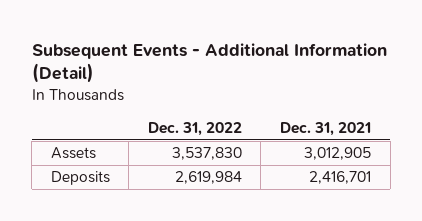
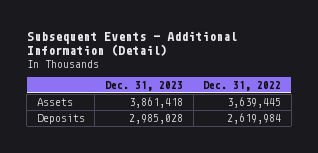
[280,121,372,136] Dec. 31, 2021 -> none
none -> [104,81,183,92] Dec. 31, 2023
[171,147,242,161] 3,537,830 -> [227,97,282,109] 3,639,445

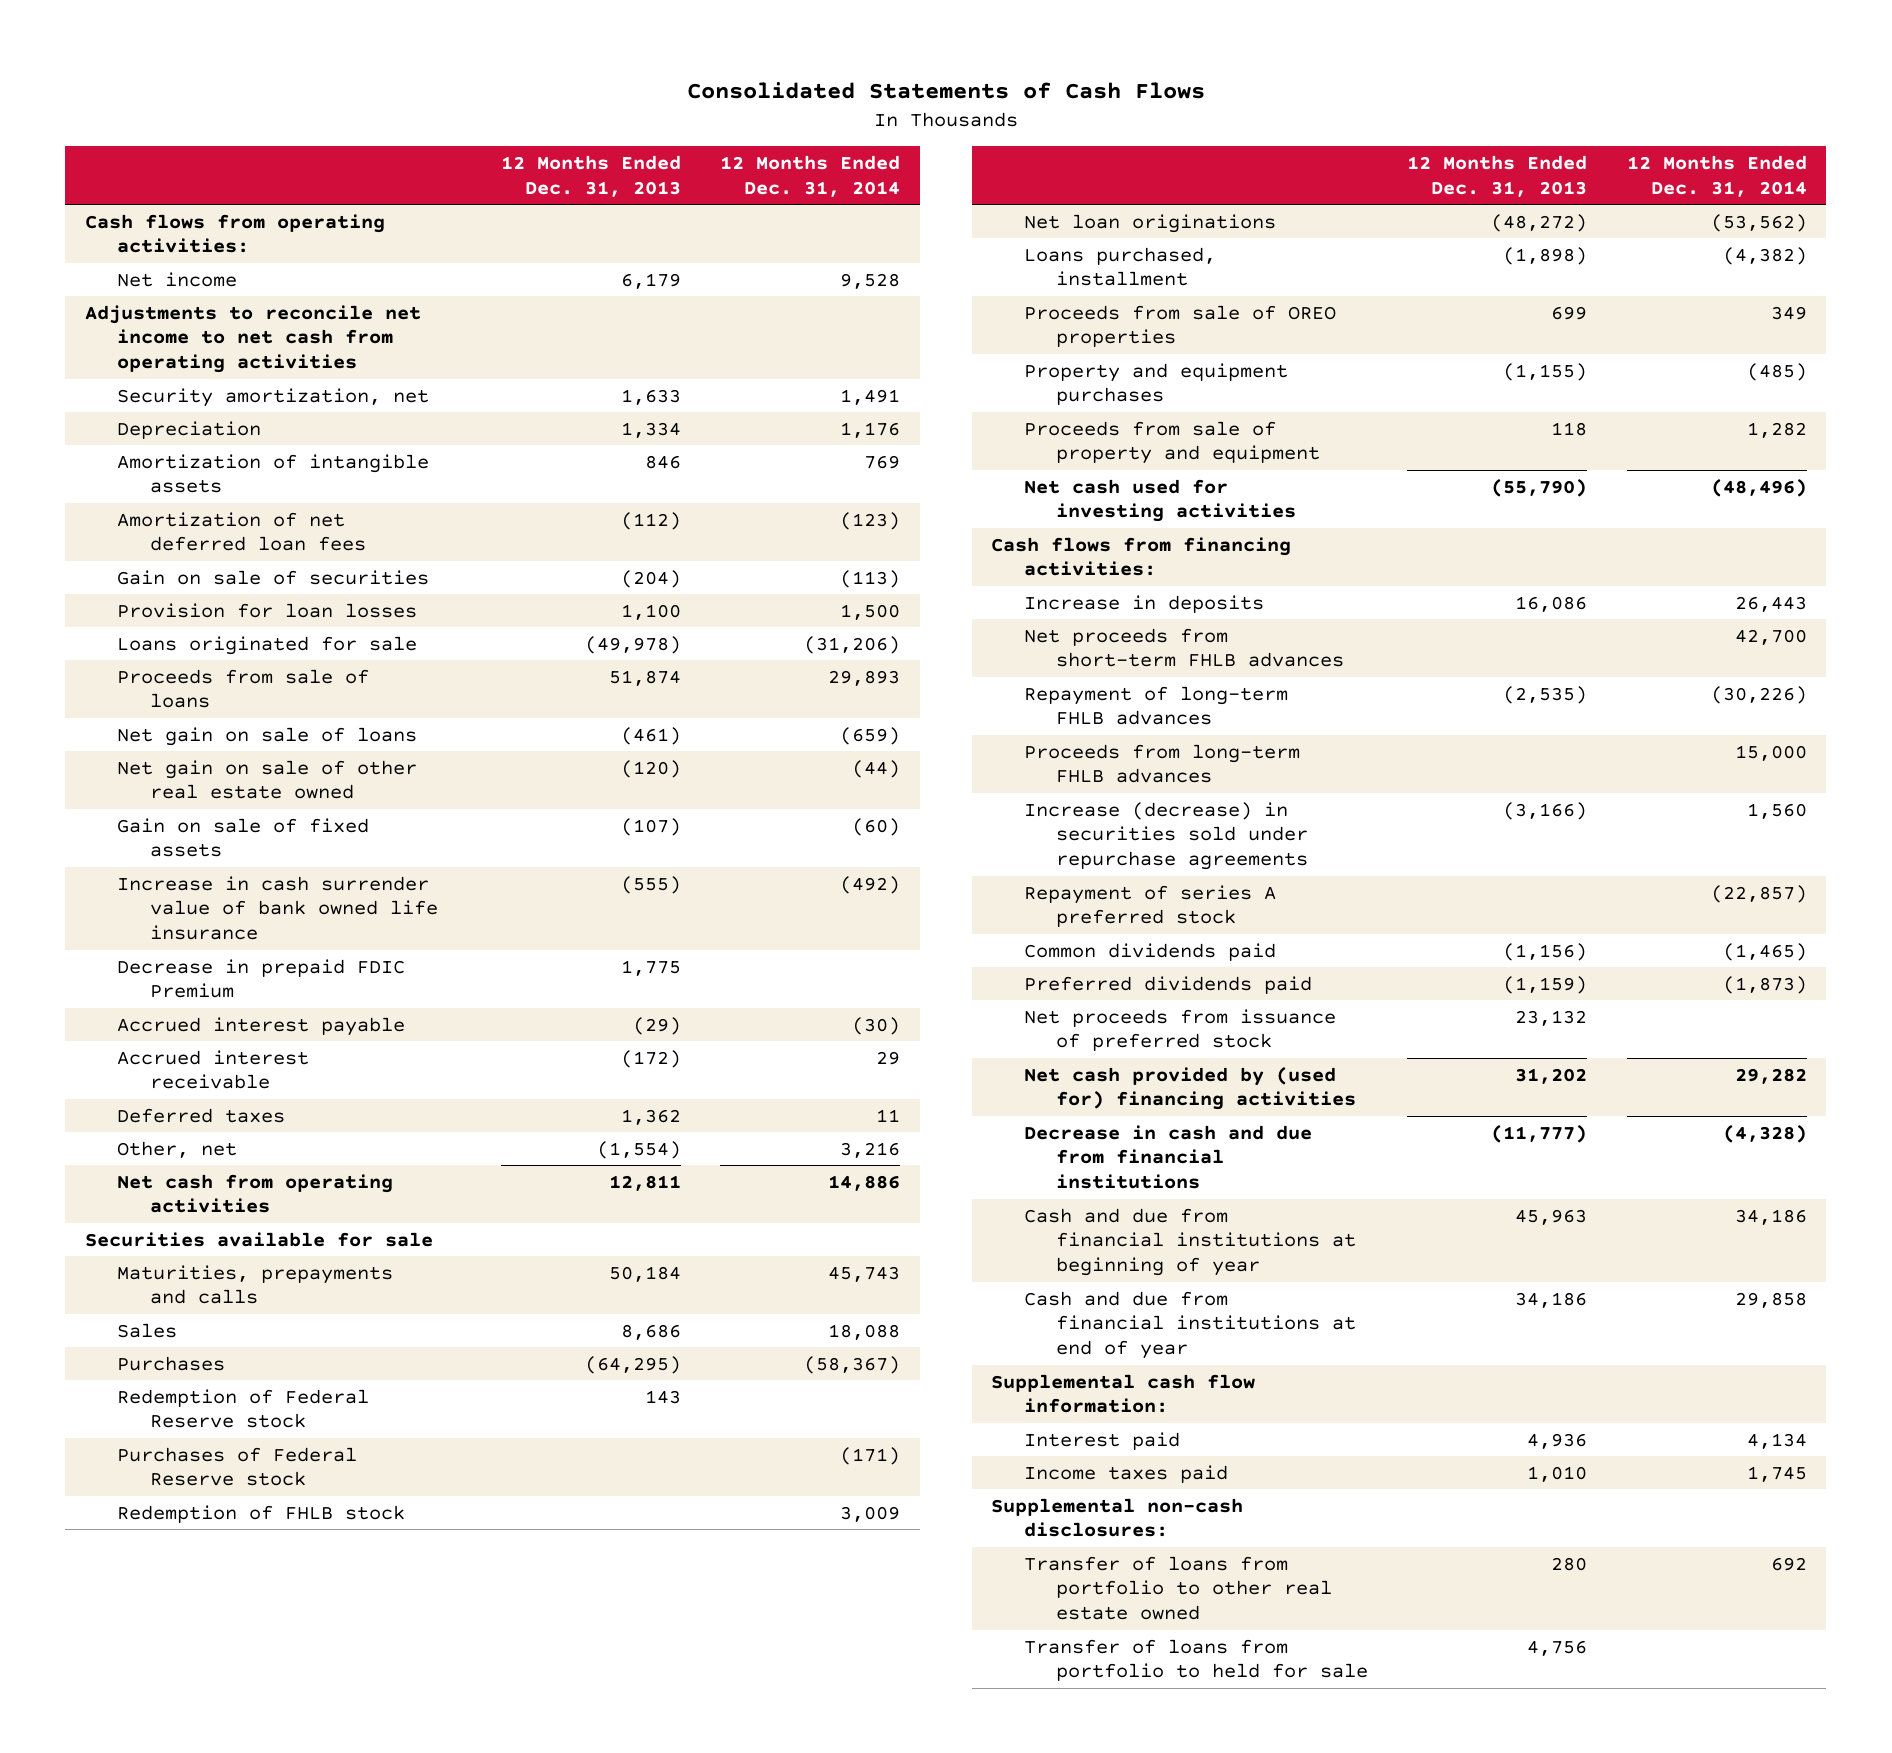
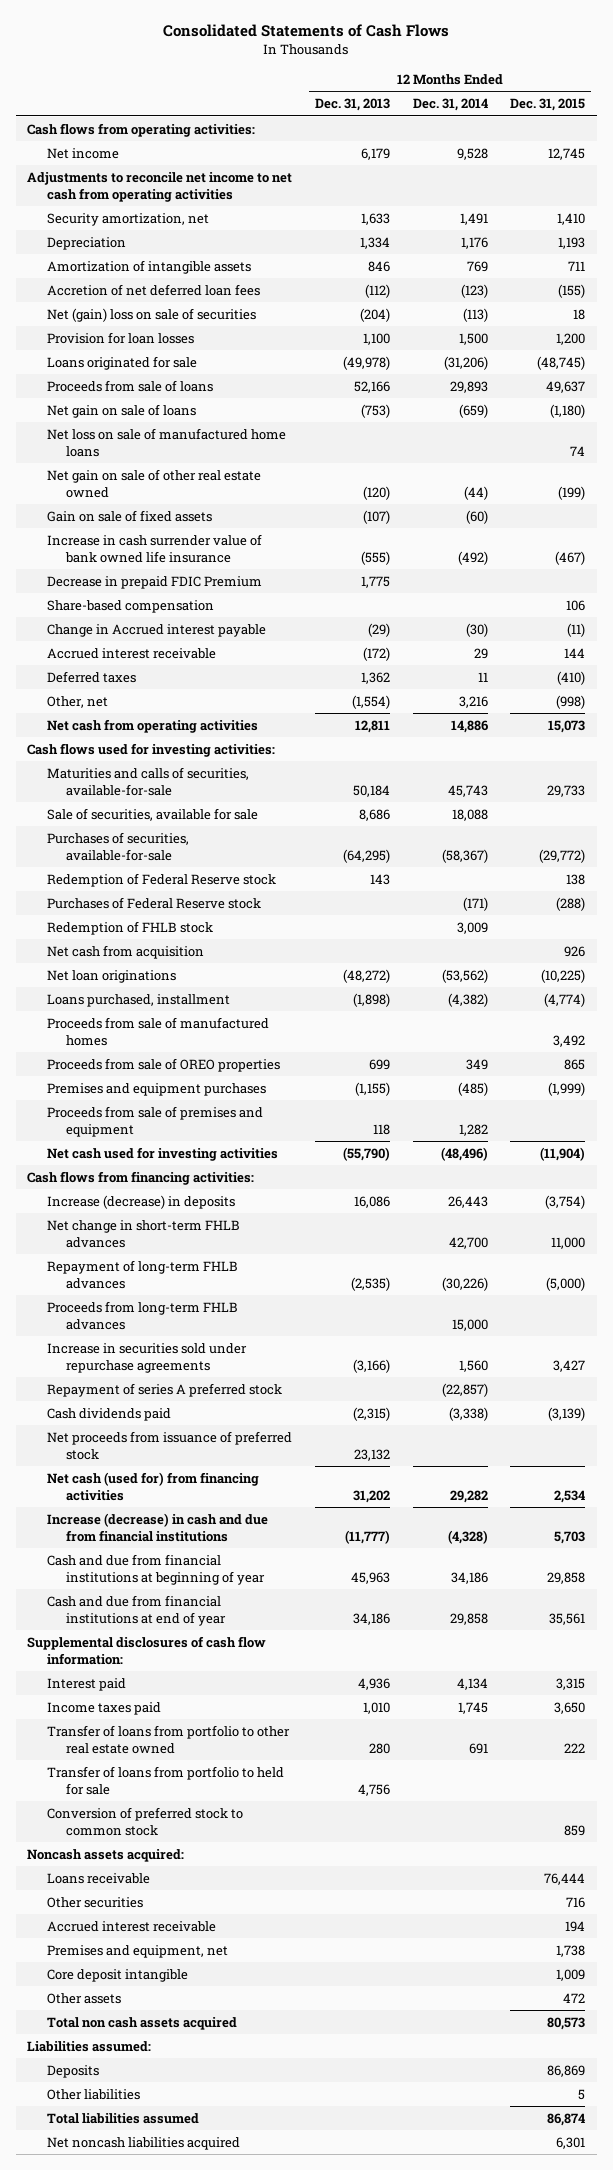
none -> [510,98,586,112] Dec. 31, 2015
[117,511,366,552] Amortization of net deferred loan fees -> [46,283,260,296] Accretion of net deferred loan fees
[117,569,430,585] Gain on sale of securities -> [46,307,256,322] Net (gain) loss on sale of securities
[608,669,681,686] 51,874 -> [353,380,390,393] 52,166
[620,726,681,745] (461) -> [360,403,390,418] (753)
none -> [46,427,286,457] Net loss on sale of manufactured home loans
none -> [46,599,214,613] Share-based compensation
[117,1016,406,1036] Accrued interest payable -> [46,623,266,637] Change in Accrued interest payable
[85,1231,434,1247] Securities available for sale -> none
none -> [27,742,276,757] Cash flows used for investing activities:
[117,1264,394,1305] Maturities, prepayments and calls -> [46,766,249,796] Maturities and calls of securities, available-for-sale
[117,1322,178,1338] Sales -> [46,807,258,821] Sale of securities, available for sale
[117,1355,226,1371] Purchases -> [46,831,189,861] Purchases of securities, available-for-sale
none -> [46,944,204,959] Net cash from acquisition
none -> [46,1016,269,1046] Proceeds from sale of manufactured homes
[1023,362,1288,406] Property and equipment purchases -> [46,1082,266,1096] Premises and equipment purchases
[1023,420,1320,465] Proceeds from sale of property and equipment -> [46,1105,263,1137] Proceeds from sale of premises and equipment
[1023,594,1264,613] Increase in deposits -> [46,1194,235,1209] Increase (decrease) in deposits
[1023,627,1344,668] Net proceeds from short-term FHLB advances -> [46,1219,240,1248] Net change in short-term FHLB advances
[1023,801,1308,871] Increase (decrease) in securities sold under repurchase agreements -> [46,1342,247,1373] Increase in securities sold under repurchase agreements
[1023,975,1312,994] Preferred dividends paid -> none
[1023,942,1276,961] Common dividends paid -> [46,1407,171,1421] Cash dividends paid
[1503,942,1588,961] (1,156) -> [352,1406,390,1421] (2,315)
[1722,942,1807,961] (1,465) -> [448,1406,488,1421] (3,338)
[1023,1066,1356,1111] Net cash provided by (used for) financing activities -> [46,1471,259,1501] Net cash (used for) from financing activities
[1023,1124,1312,1190] Decrease in cash and due from financial institutions -> [46,1512,268,1542] Increase (decrease) in cash and due from financial institutions
[991,1373,1256,1414] Supplemental cash flow information: -> [27,1635,267,1665] Supplemental disclosures of cash flow information:
[991,1497,1244,1538] Supplemental non-cash disclosures: -> none
[1770,1556,1807,1571] 692 -> [468,1742,488,1754] 691
none -> [46,1806,243,1836] Conversion of preferred stock to common stock
none -> [27,1848,185,1862] Noncash assets acquired:
none -> [46,1872,150,1884] Loans receivable
none -> [46,1896,143,1908] Other securities
none -> [46,1920,216,1932] Accrued interest receivable
none -> [46,1944,228,1958] Premises and equipment, net
none -> [46,1968,188,1982] Core deposit intangible
none -> [46,1992,121,2004] Other assets
none -> [46,2016,237,2030] Total non cash assets acquired
none -> [27,2040,152,2052] Liabilities assumed:
none -> [46,2064,99,2078] Deposits
none -> [46,2088,140,2100] Other liabilities
none -> [46,2112,199,2124] Total liabilities assumed
none -> [46,2136,240,2150] Net noncash liabilities acquired

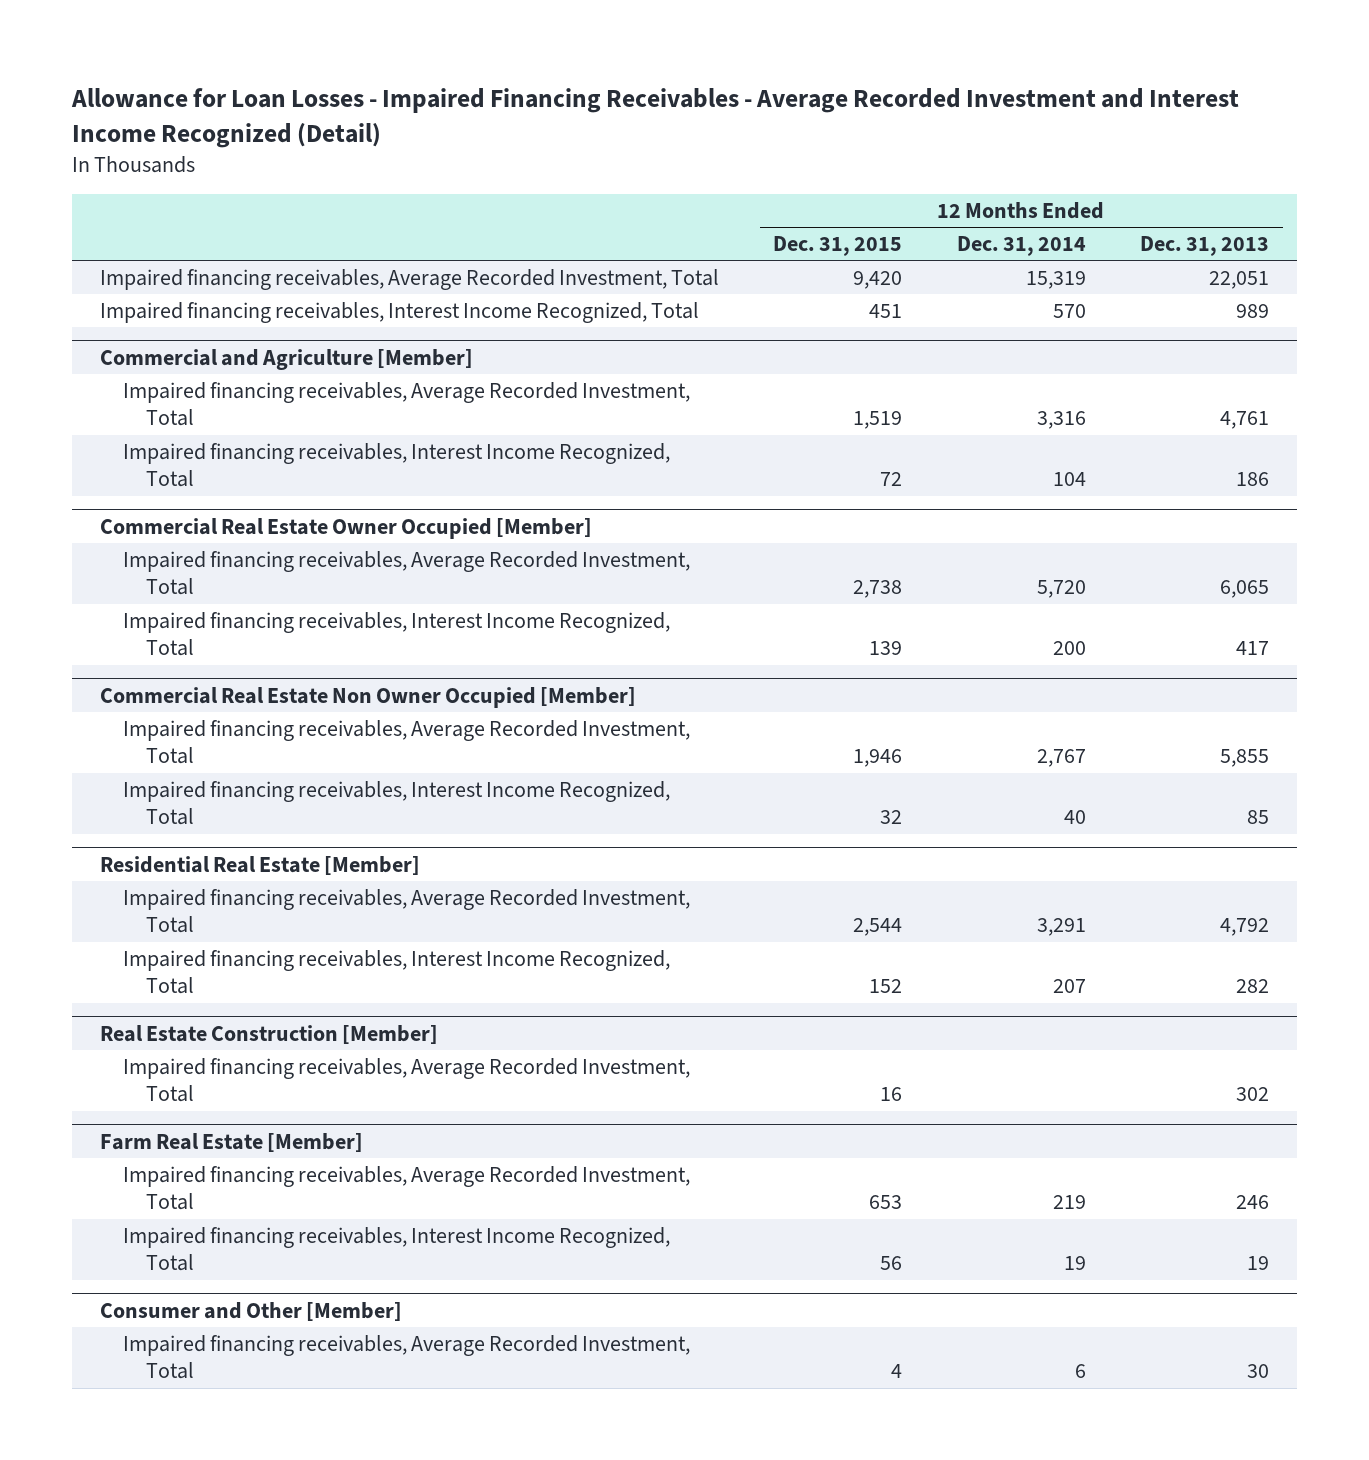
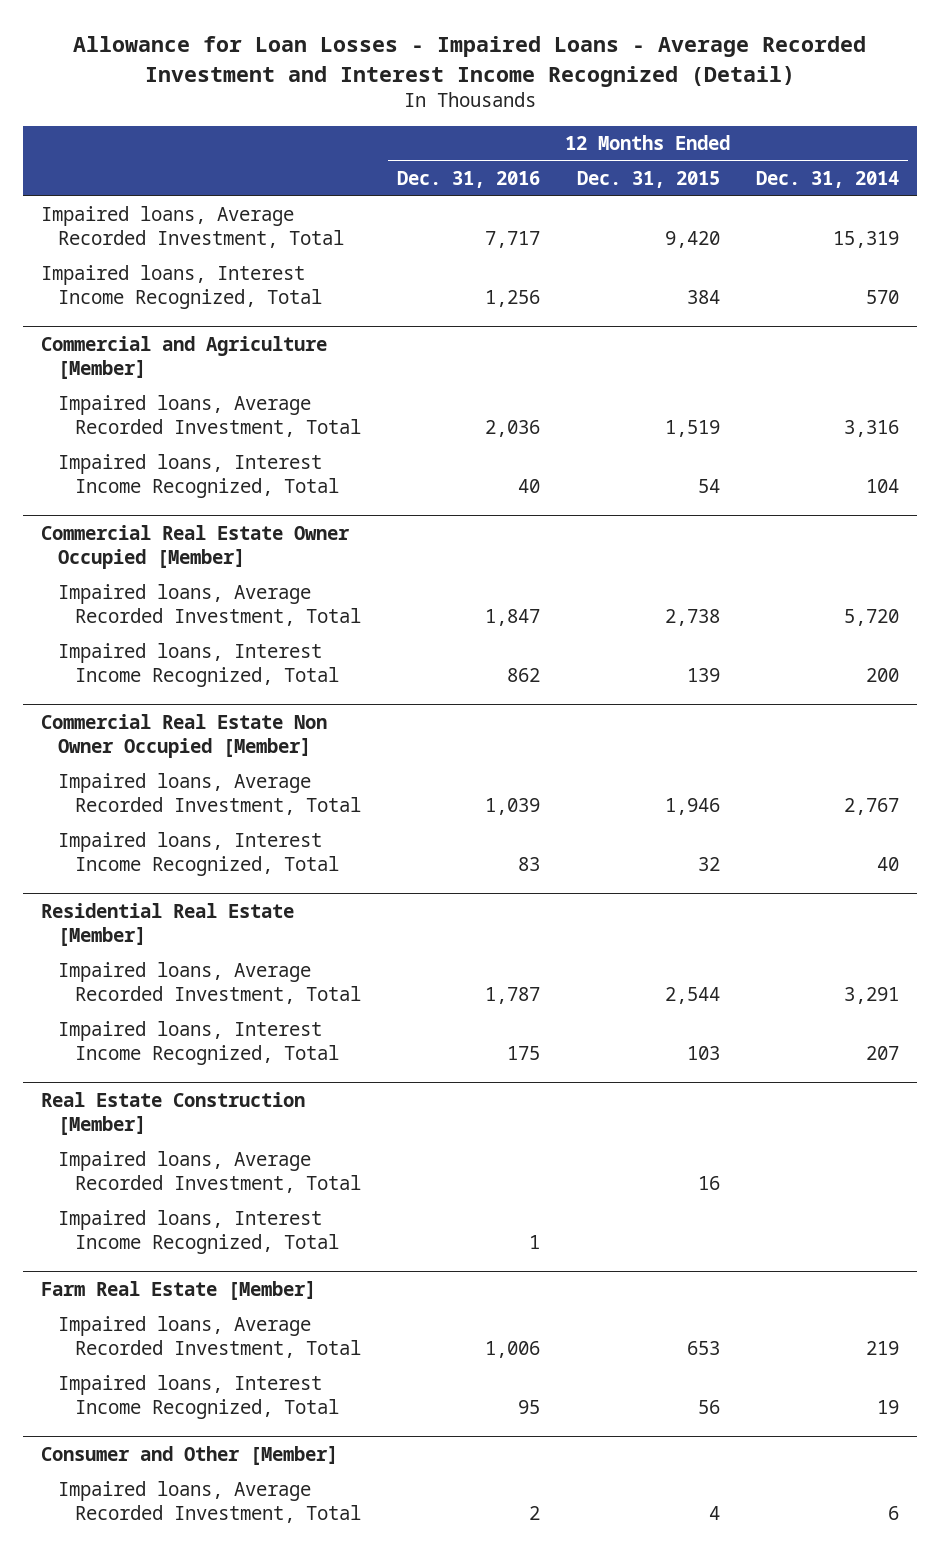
[71,87,1240,148] Allowance for Loan Losses - Impaired Financing Receivables - Average Recorded Investment and Interest Income Recognized (Detail) -> [73,36,867,87] Allowance for Loan Losses - Impaired Loans - Average Recorded Investment and Interest Income Recognized (Detail)
[1140,236,1270,257] Dec. 31, 2013 -> none
none -> [397,171,541,189] Dec. 31, 2016
[99,269,719,291] Impaired financing receivables, Average Recorded Investment, Total -> [41,206,344,249] Impaired loans, Average Recorded Investment, Total
[99,302,699,324] Impaired financing receivables, Interest Income Recognized, Total -> [41,265,322,310] Impaired loans, Interest Income Recognized, Total
[869,304,903,319] 451 -> [686,290,720,305] 384
[122,382,690,427] Impaired financing receivables, Average Recorded Investment, Total -> [57,395,361,438] Impaired loans, Average Recorded Investment, Total
[122,443,670,488] Impaired financing receivables, Interest Income Recognized, Total -> [57,454,339,499] Impaired loans, Interest Income Recognized, Total
[880,472,903,487] 72 -> [697,479,720,494] 54
[122,551,690,596] Impaired financing receivables, Average Recorded Investment, Total -> [57,584,361,627] Impaired loans, Average Recorded Investment, Total
[122,612,670,657] Impaired financing receivables, Interest Income Recognized, Total -> [57,643,339,688] Impaired loans, Interest Income Recognized, Total
[122,720,690,765] Impaired financing receivables, Average Recorded Investment, Total -> [57,773,361,816] Impaired loans, Average Recorded Investment, Total
[122,781,670,826] Impaired financing receivables, Interest Income Recognized, Total -> [57,832,339,877] Impaired loans, Interest Income Recognized, Total
[122,889,690,934] Impaired financing receivables, Average Recorded Investment, Total -> [57,962,361,1005] Impaired loans, Average Recorded Investment, Total
[122,950,670,995] Impaired financing receivables, Interest Income Recognized, Total -> [57,1021,339,1066] Impaired loans, Interest Income Recognized, Total
[869,979,903,994] 152 -> [686,1046,720,1061] 103
[122,1058,690,1103] Impaired financing receivables, Average Recorded Investment, Total -> [57,1151,361,1194] Impaired loans, Average Recorded Investment, Total
none -> [57,1210,339,1255] Impaired loans, Interest Income Recognized, Total
[122,1166,690,1211] Impaired financing receivables, Average Recorded Investment, Total -> [57,1316,361,1359] Impaired loans, Average Recorded Investment, Total
[122,1227,670,1272] Impaired financing receivables, Interest Income Recognized, Total -> [57,1375,339,1420] Impaired loans, Interest Income Recognized, Total
[122,1335,690,1380] Impaired financing receivables, Average Recorded Investment, Total -> [57,1481,361,1524] Impaired loans, Average Recorded Investment, Total

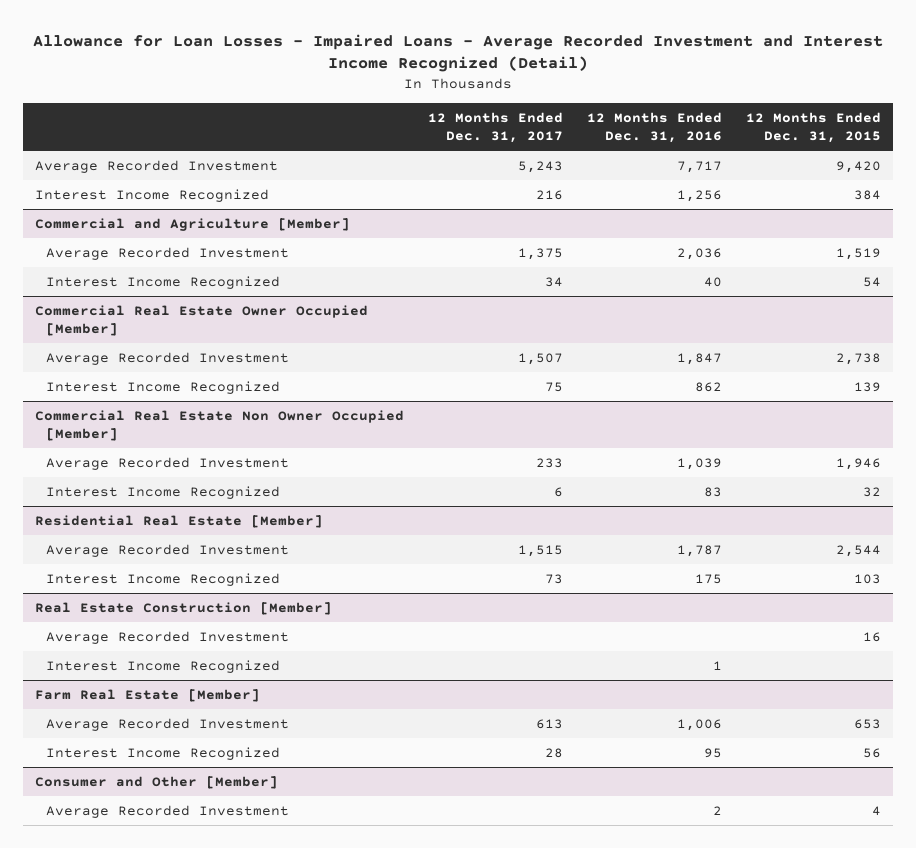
[756,171,900,189] Dec. 31, 2014 -> none
none -> [427,111,563,143] 12 Months Ended Dec. 31, 2017
[41,206,344,249] Impaired loans, Average Recorded Investment, Total -> [34,159,278,173] Average Recorded Investment
[41,265,322,310] Impaired loans, Interest Income Recognized, Total -> [34,188,269,202] Interest Income Recognized
[57,395,361,438] Impaired loans, Average Recorded Investment, Total -> [45,246,289,260] Average Recorded Investment
[57,454,339,499] Impaired loans, Interest Income Recognized, Total -> [45,275,280,289] Interest Income Recognized
[57,584,361,627] Impaired loans, Average Recorded Investment, Total -> [45,351,289,365] Average Recorded Investment
[57,643,339,688] Impaired loans, Interest Income Recognized, Total -> [45,380,280,394] Interest Income Recognized
[57,773,361,816] Impaired loans, Average Recorded Investment, Total -> [45,456,289,470] Average Recorded Investment
[57,832,339,877] Impaired loans, Interest Income Recognized, Total -> [45,485,280,499] Interest Income Recognized
[57,962,361,1005] Impaired loans, Average Recorded Investment, Total -> [45,543,289,557] Average Recorded Investment
[57,1021,339,1066] Impaired loans, Interest Income Recognized, Total -> [45,572,280,586] Interest Income Recognized
[57,1151,361,1194] Impaired loans, Average Recorded Investment, Total -> [45,630,289,644] Average Recorded Investment
[57,1210,339,1255] Impaired loans, Interest Income Recognized, Total -> [45,659,280,673] Interest Income Recognized
[57,1316,361,1359] Impaired loans, Average Recorded Investment, Total -> [45,717,289,731] Average Recorded Investment
[57,1375,339,1420] Impaired loans, Interest Income Recognized, Total -> [45,746,280,760] Interest Income Recognized
[57,1481,361,1524] Impaired loans, Average Recorded Investment, Total -> [45,804,289,818] Average Recorded Investment

